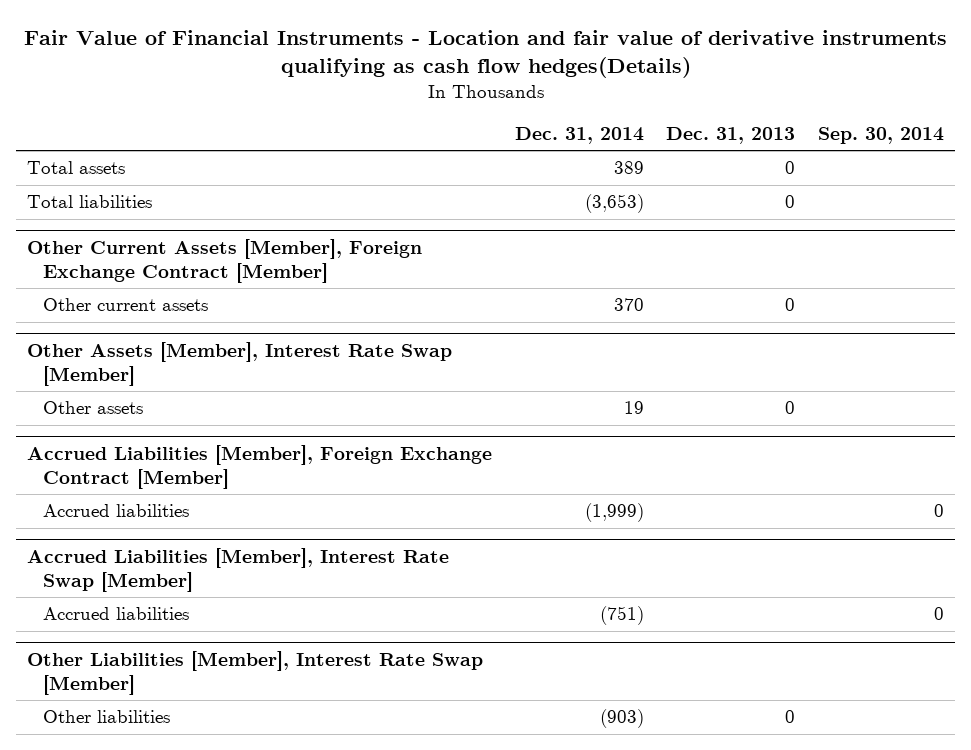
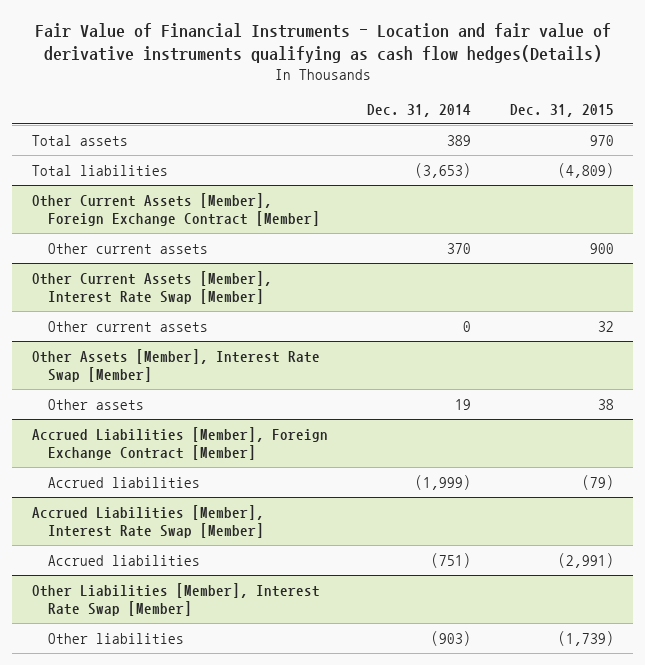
[666,126,796,144] Dec. 31, 2013 -> none
[818,126,945,144] Sep. 30, 2014 -> none
none -> [509,103,614,117] Dec. 31, 2015
none -> [31,270,272,304] Other Current Assets [Member], Interest Rate Swap [Member]
none -> [47,320,208,332] Other current assets

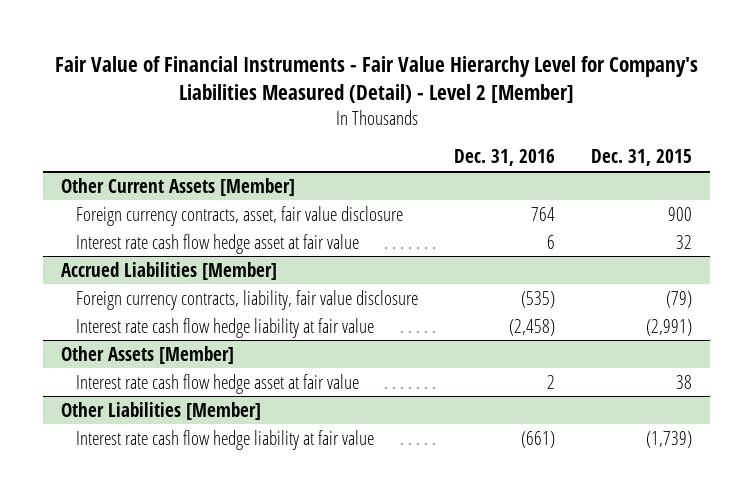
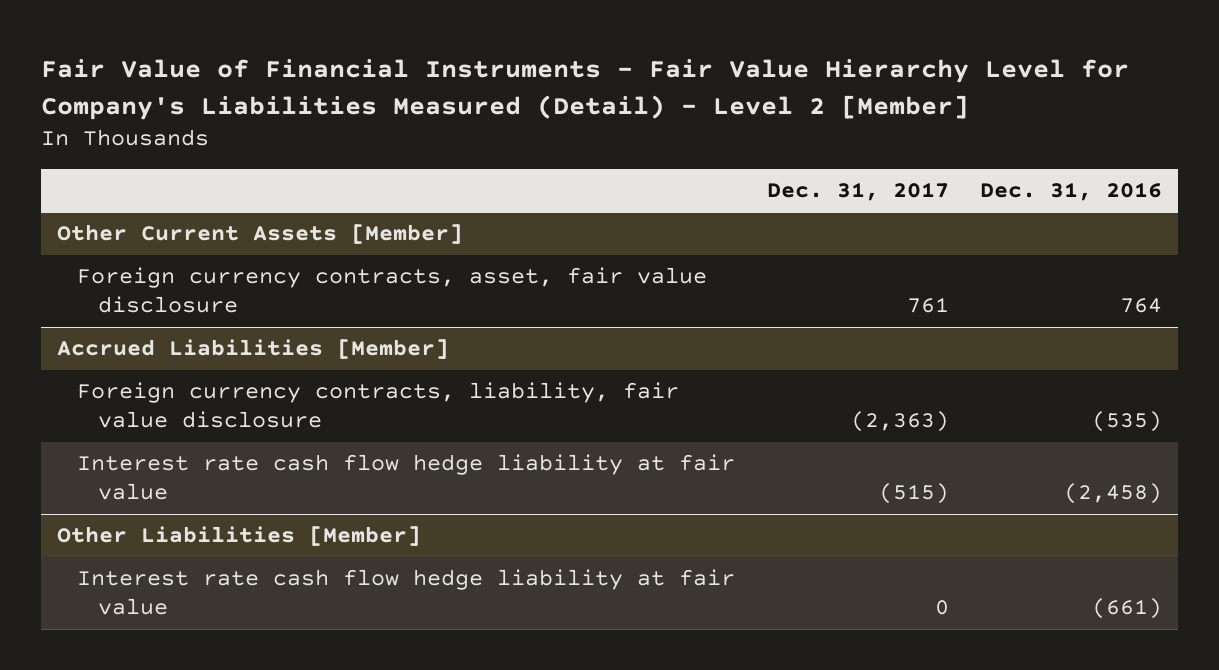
[591,149,693,167] Dec. 31, 2015 -> none
none -> [766,181,949,201] Dec. 31, 2017
[76,233,360,254] Interest rate cash flow hedge asset at fair value -> none
[61,345,235,364] Other Assets [Member] -> none
[76,373,360,394] Interest rate cash flow hedge asset at fair value -> none

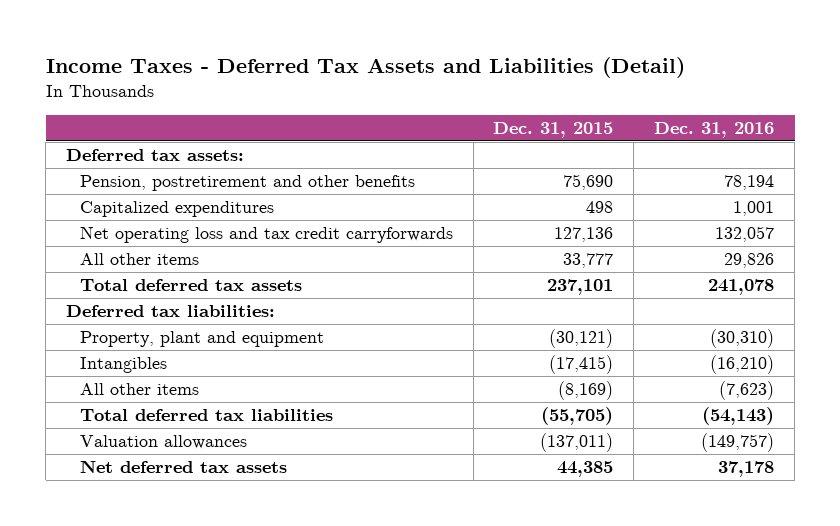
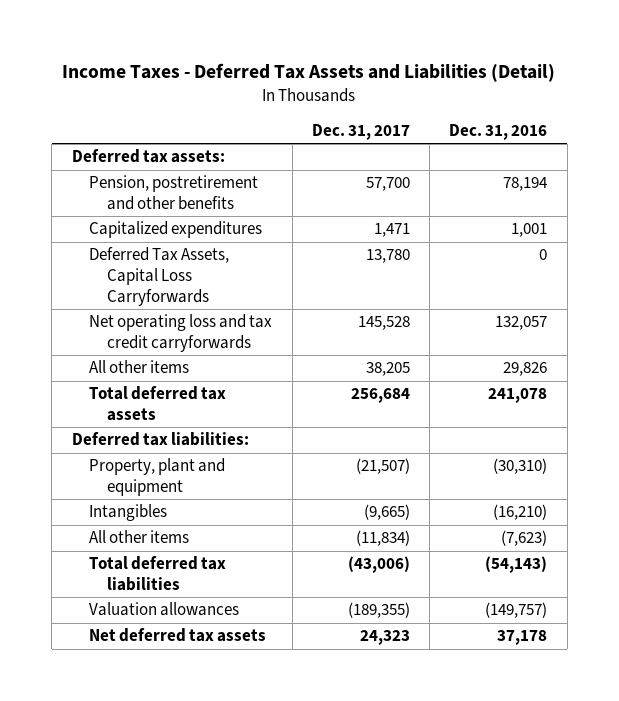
[493,121,614,138] Dec. 31, 2015 -> none
none -> [311,123,410,140] Dec. 31, 2017
none -> [89,247,230,307] Deferred Tax Assets, Capital Loss Carryforwards

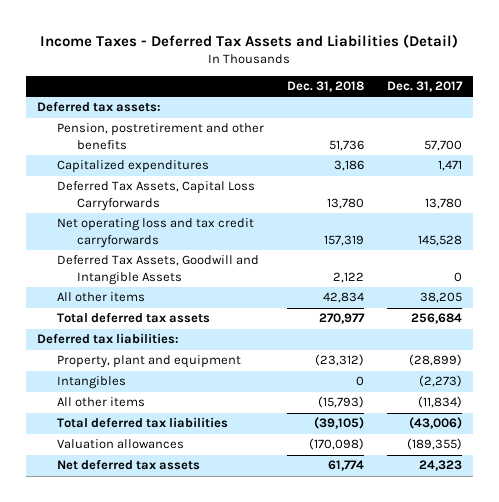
[449,123,548,140] Dec. 31, 2016 -> none
none -> [286,81,364,93] Dec. 31, 2018
none -> [56,255,259,285] Deferred Tax Assets, Goodwill and Intangible Assets
[355,458,410,475] (21,507) -> [408,354,462,367] (28,899)
[363,504,410,521] (9,665) -> [418,375,462,388] (2,273)

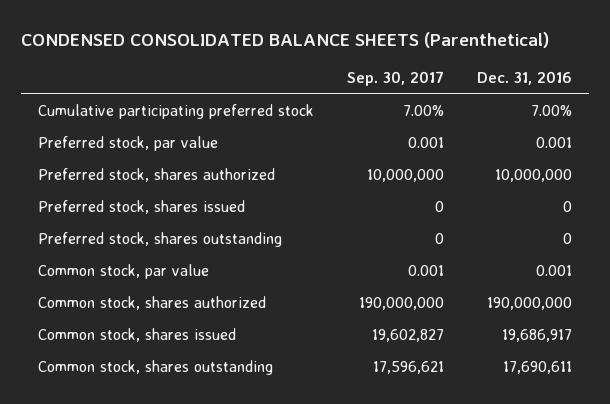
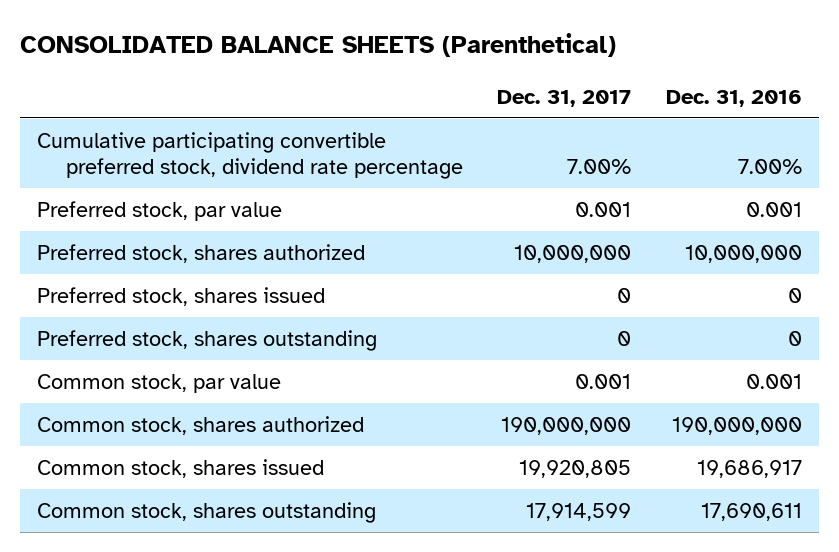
[21,31,550,48] CONDENSED CONSOLIDATED BALANCE SHEETS (Parenthetical) -> [19,33,616,58] CONSOLIDATED BALANCE SHEETS (Parenthetical)
[346,71,444,87] Sep. 30, 2017 -> none
none -> [497,89,632,107] Dec. 31, 2017
[37,104,314,120] Cumulative participating preferred stock -> [37,131,463,179] Cumulative participating convertible preferred stock, dividend rate percentage

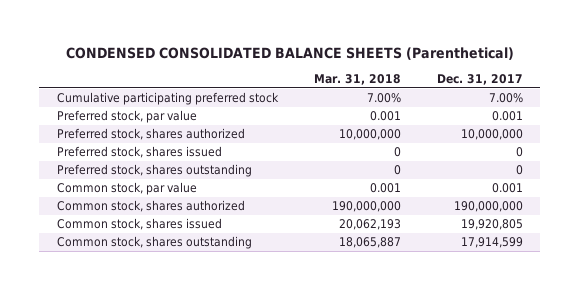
[19,33,616,58] CONSOLIDATED BALANCE SHEETS (Parenthetical) -> [65,46,514,60] CONDENSED CONSOLIDATED BALANCE SHEETS (Parenthetical)
[665,89,802,107] Dec. 31, 2016 -> none
none -> [313,74,401,86] Mar. 31, 2018
[37,131,463,179] Cumulative participating convertible preferred stock, dividend rate percentage -> [57,92,280,106] Cumulative participating preferred stock

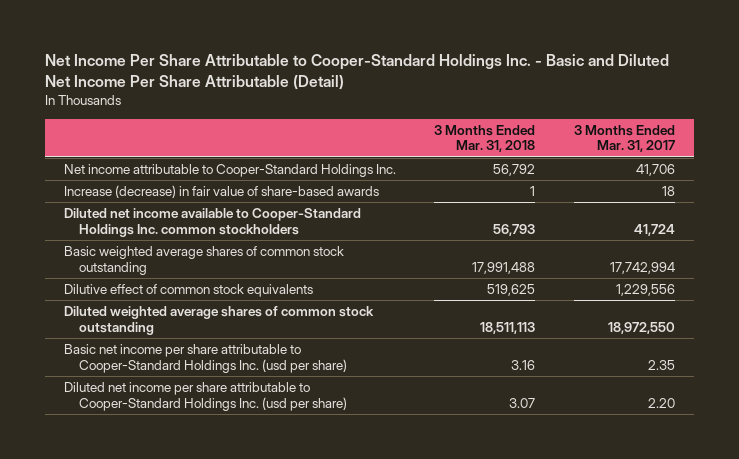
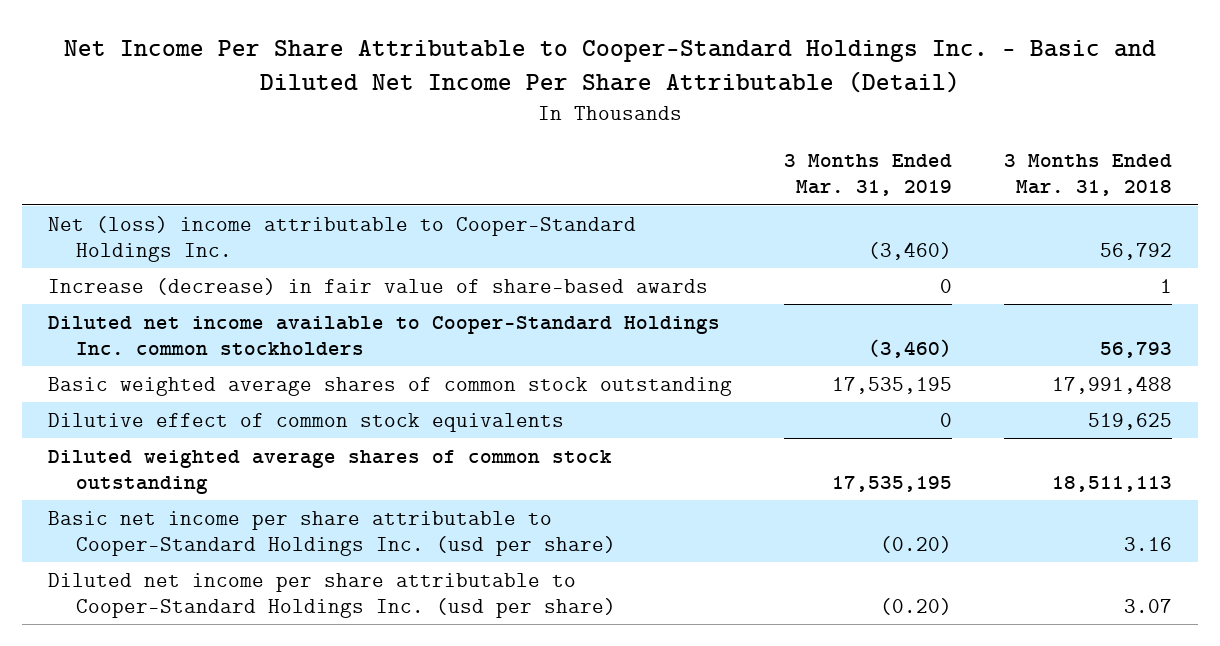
[573,124,675,153] 3 Months Ended Mar. 31, 2017 -> none
none -> [783,154,952,197] 3 Months Ended Mar. 31, 2019
[64,163,397,177] Net income attributable to Cooper-Standard Holdings Inc. -> [47,215,636,262] Net (loss) income attributable to Cooper-Standard Holdings Inc.

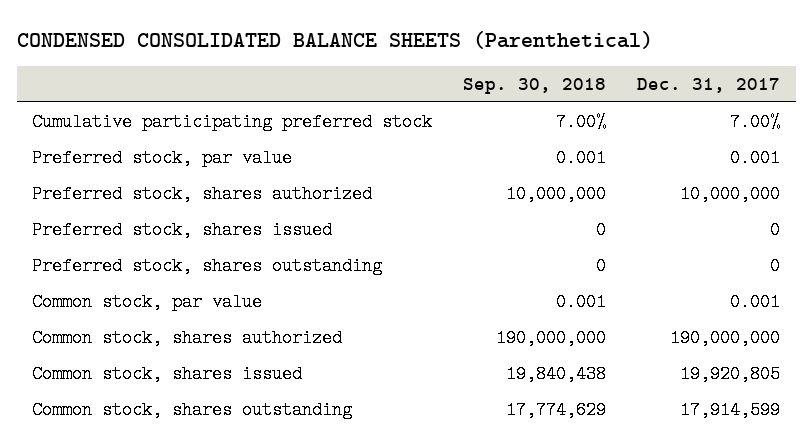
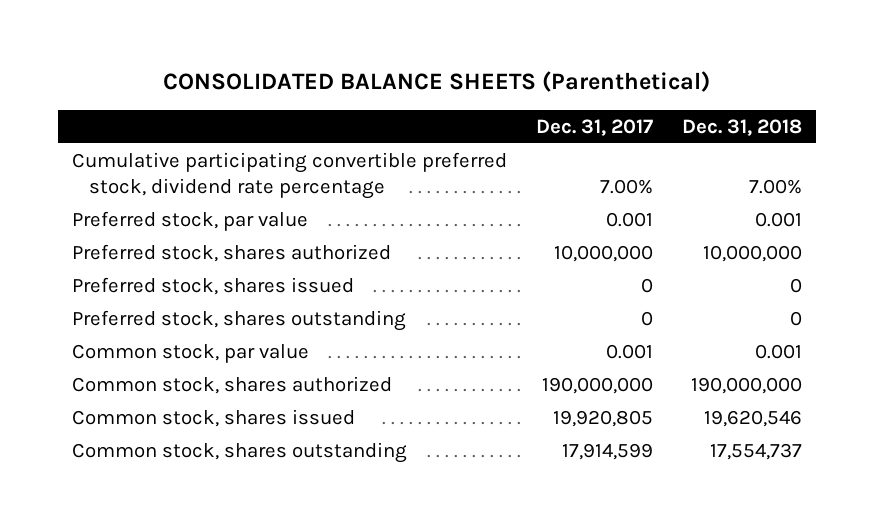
[16,30,653,49] CONDENSED CONSOLIDATED BALANCE SHEETS (Parenthetical) -> [162,71,710,93] CONSOLIDATED BALANCE SHEETS (Parenthetical)
[463,77,607,94] Sep. 30, 2018 -> none
none -> [681,118,802,136] Dec. 31, 2018
[32,112,433,131] Cumulative participating preferred stock -> [72,151,508,199] Cumulative participating convertible preferred stock, dividend rate percentage

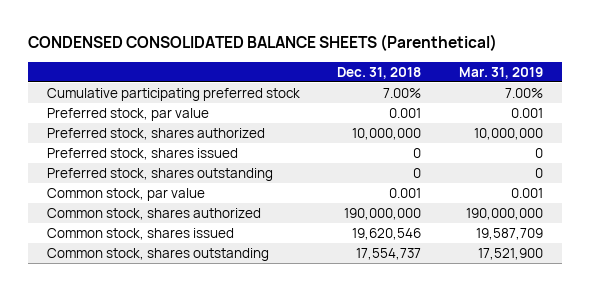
[162,71,710,93] CONSOLIDATED BALANCE SHEETS (Parenthetical) -> [27,34,497,52] CONDENSED CONSOLIDATED BALANCE SHEETS (Parenthetical)
[535,118,653,136] Dec. 31, 2017 -> none
none -> [459,66,544,79] Mar. 31, 2019
[72,151,508,199] Cumulative participating convertible preferred stock, dividend rate percentage -> [46,87,300,101] Cumulative participating preferred stock

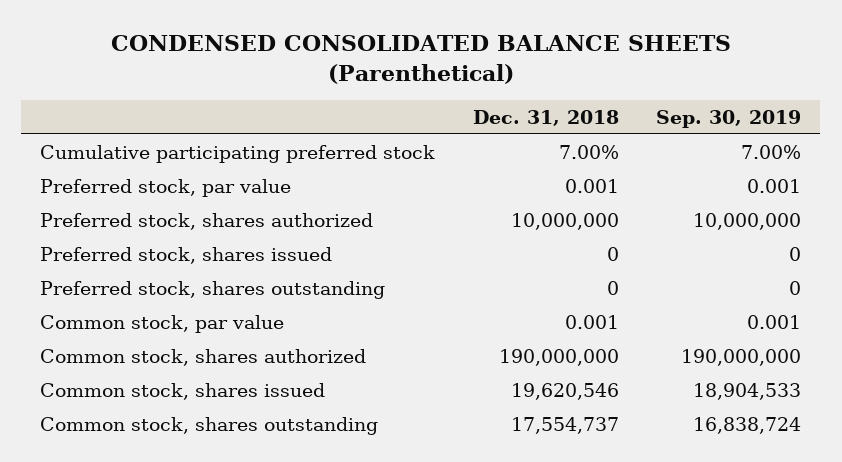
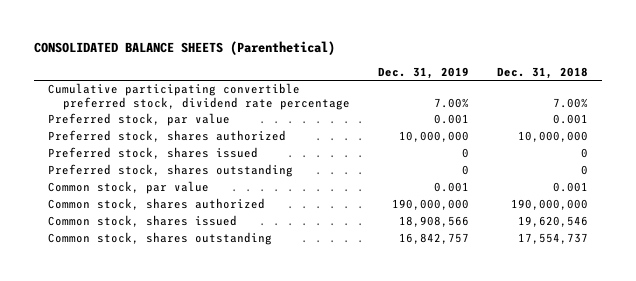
[110,35,731,84] CONDENSED CONSOLIDATED BALANCE SHEETS (Parenthetical) -> [33,40,335,55] CONSOLIDATED BALANCE SHEETS (Parenthetical)
[656,109,802,128] Sep. 30, 2019 -> none
none -> [378,66,470,79] Dec. 31, 2019
[40,144,436,163] Cumulative participating preferred stock -> [48,83,350,110] Cumulative participating convertible preferred stock, dividend rate percentage

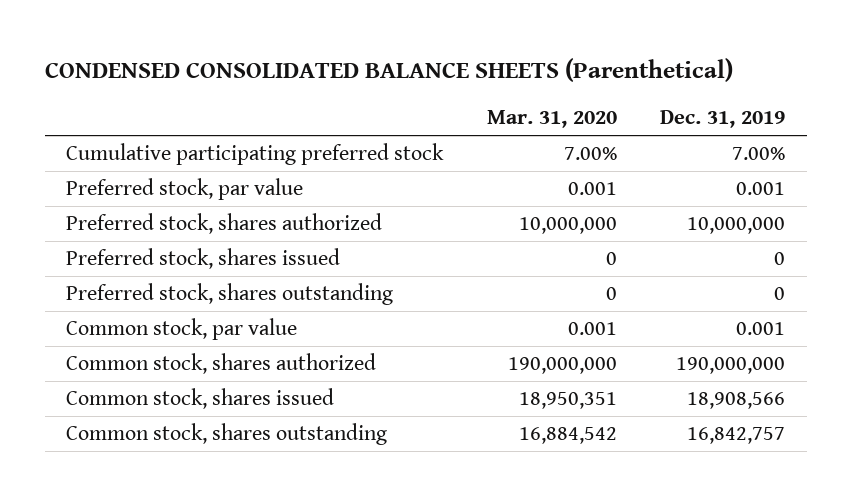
[33,40,335,55] CONSOLIDATED BALANCE SHEETS (Parenthetical) -> [44,58,733,83] CONDENSED CONSOLIDATED BALANCE SHEETS (Parenthetical)
[497,66,589,79] Dec. 31, 2018 -> none
none -> [486,110,617,129] Mar. 31, 2020
[48,83,350,110] Cumulative participating convertible preferred stock, dividend rate percentage -> [66,143,445,166] Cumulative participating preferred stock

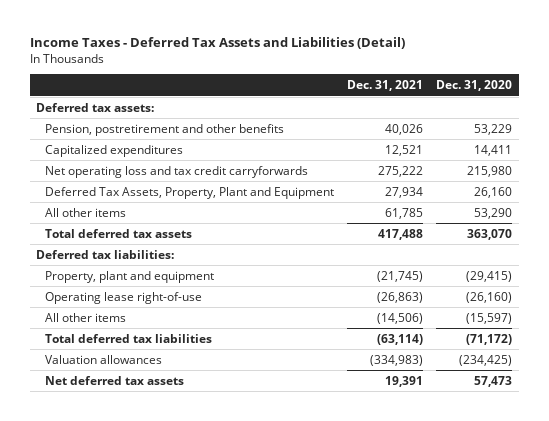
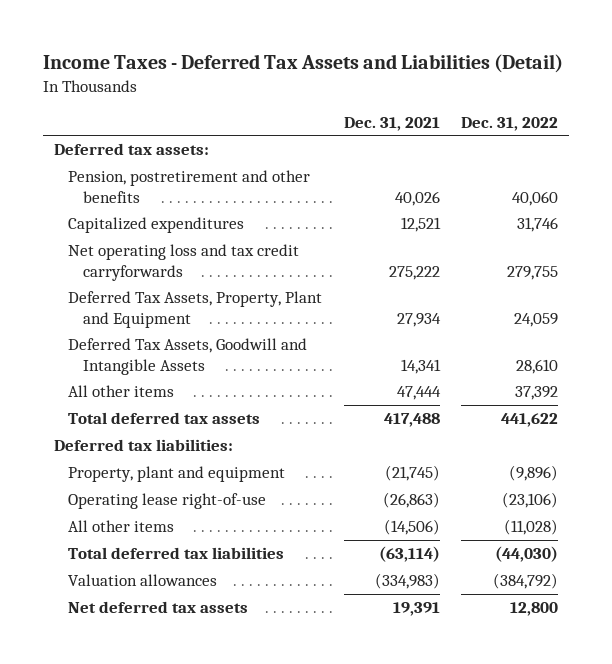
[436,80,513,92] Dec. 31, 2020 -> none
none -> [460,116,558,131] Dec. 31, 2022
none -> [68,338,308,375] Deferred Tax Assets, Goodwill and Intangible Assets
[384,207,423,219] 61,785 -> [396,386,441,401] 47,444

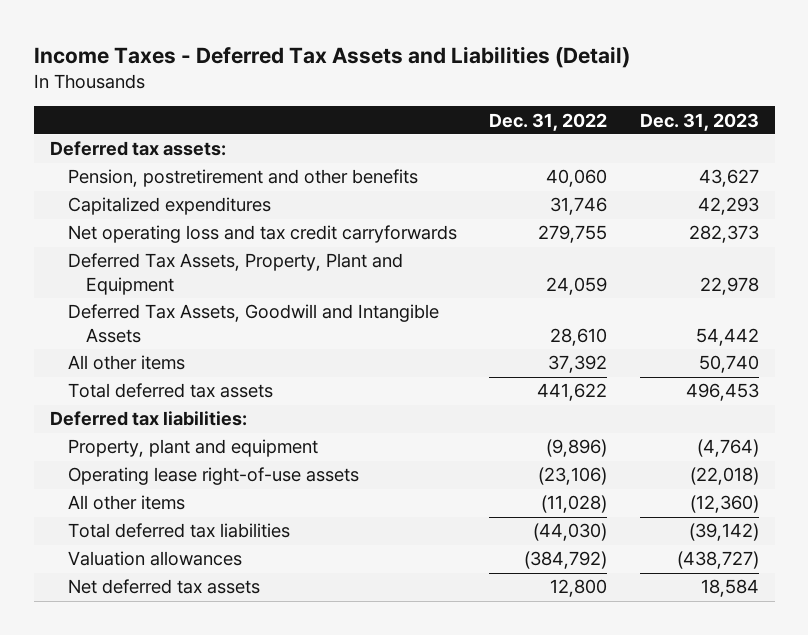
[343,116,440,131] Dec. 31, 2021 -> none
none -> [639,112,759,131] Dec. 31, 2023
[68,493,267,510] Operating lease right-of-use -> [67,467,359,486] Operating lease right-of-use assets

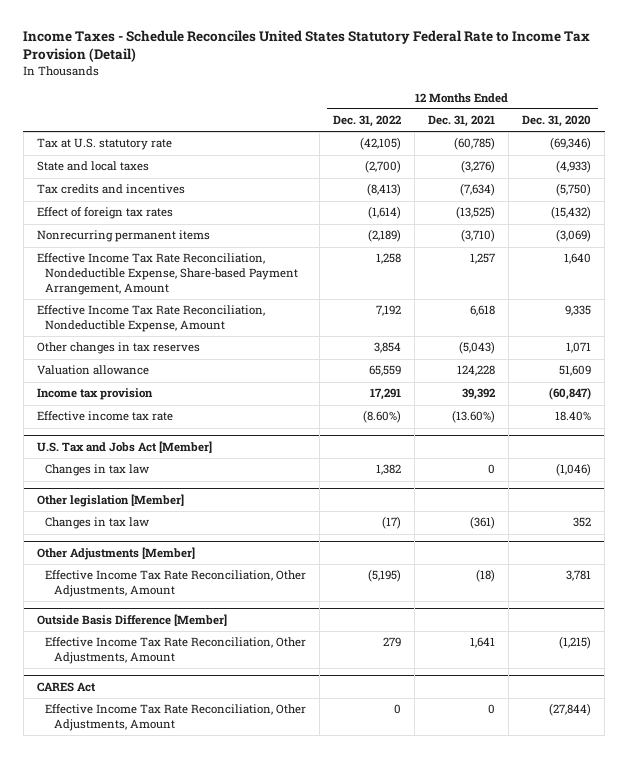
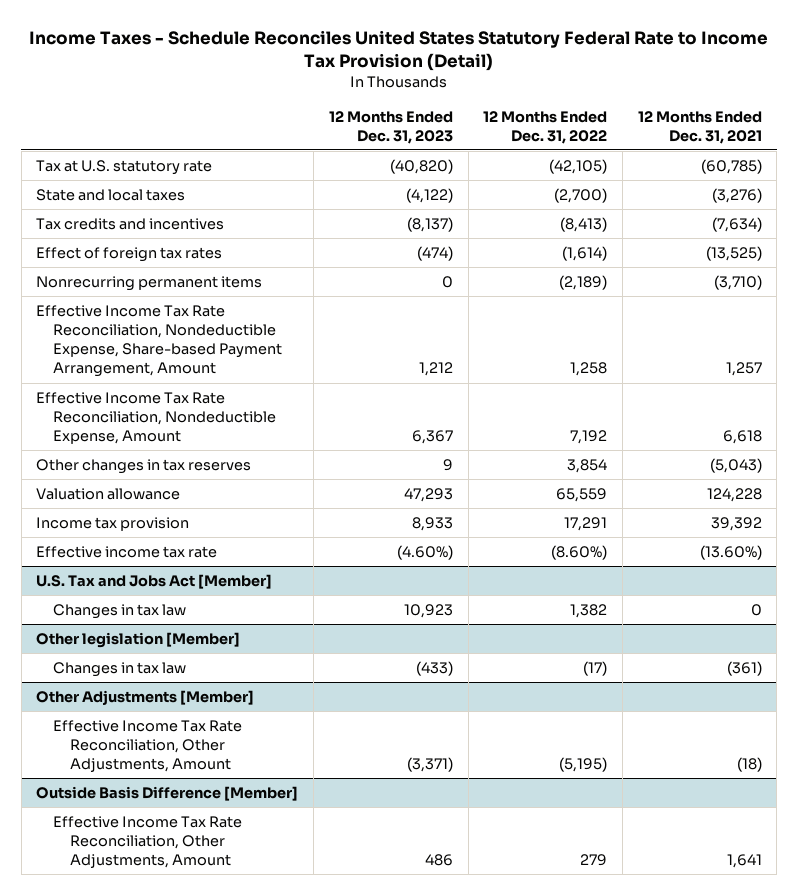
[522,115,592,128] Dec. 31, 2020 -> none
none -> [328,110,453,144] 12 Months Ended Dec. 31, 2023
[36,681,96,692] CARES Act -> none
[45,704,307,732] Effective Income Tax Rate Reconciliation, Other Adjustments, Amount -> none

